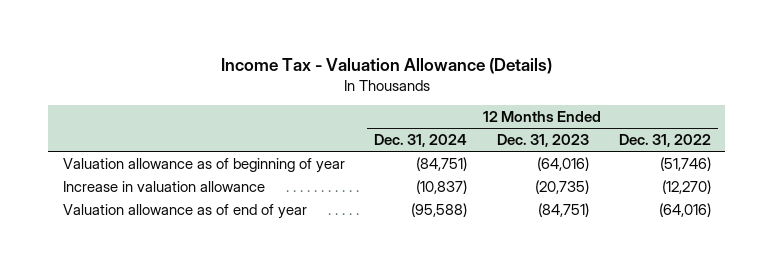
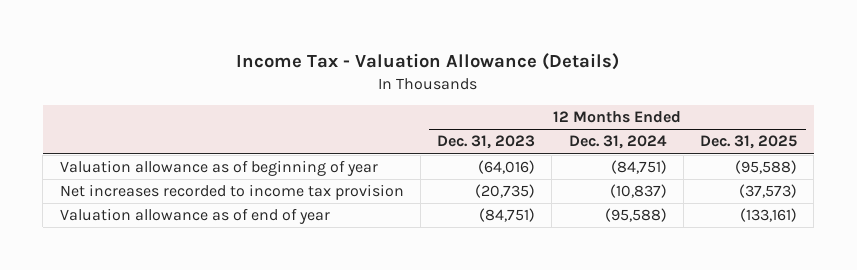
[618,134,711,148] Dec. 31, 2022 -> none
none -> [700,135,798,150] Dec. 31, 2025
[62,180,265,192] Increase in valuation allowance -> [59,184,404,201] Net increases recorded to income tax provision

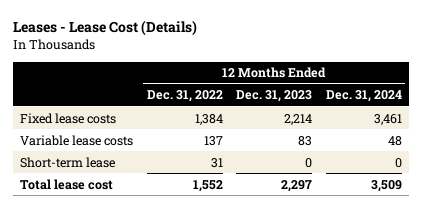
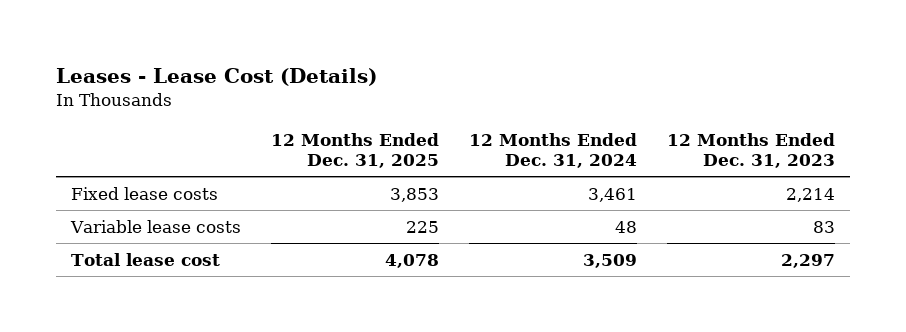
[146,90,223,103] Dec. 31, 2022 -> none
none -> [271,132,440,168] 12 Months Ended Dec. 31, 2025
[20,156,116,168] Short-term lease -> none

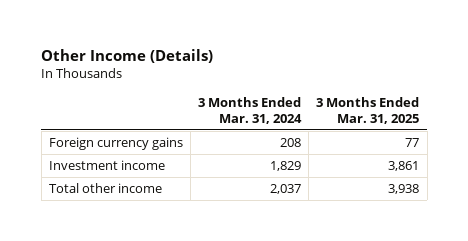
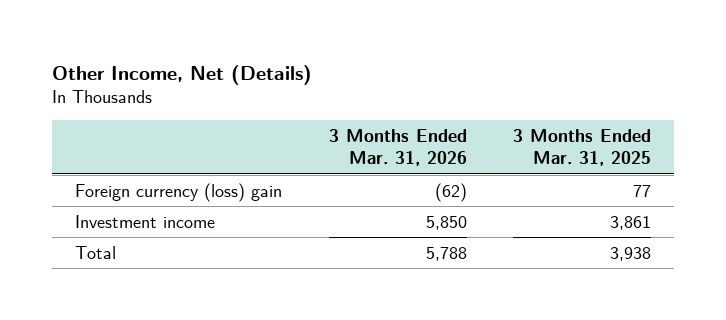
[41,49,214,64] Other Income (Details) -> [52,64,313,85] Other Income, Net (Details)
[198,97,303,124] 3 Months Ended Mar. 31, 2024 -> none
none -> [328,129,467,167] 3 Months Ended Mar. 31, 2026
[48,137,183,151] Foreign currency gains -> [75,182,283,202] Foreign currency (loss) gain
[48,183,162,194] Total other income -> [75,245,117,259] Total

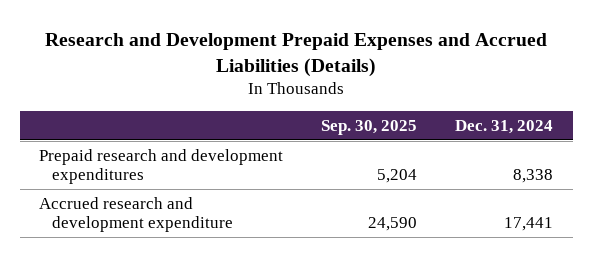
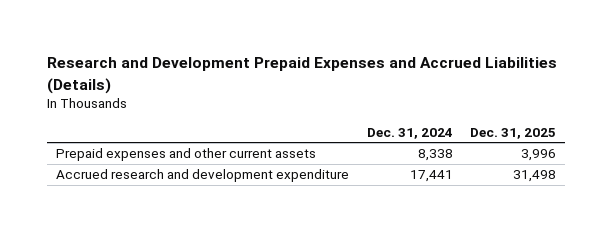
[321,119,418,135] Sep. 30, 2025 -> none
none -> [470,127,557,139] Dec. 31, 2025
[38,148,283,185] Prepaid research and development expenditures -> [56,148,317,162] Prepaid expenses and other current assets

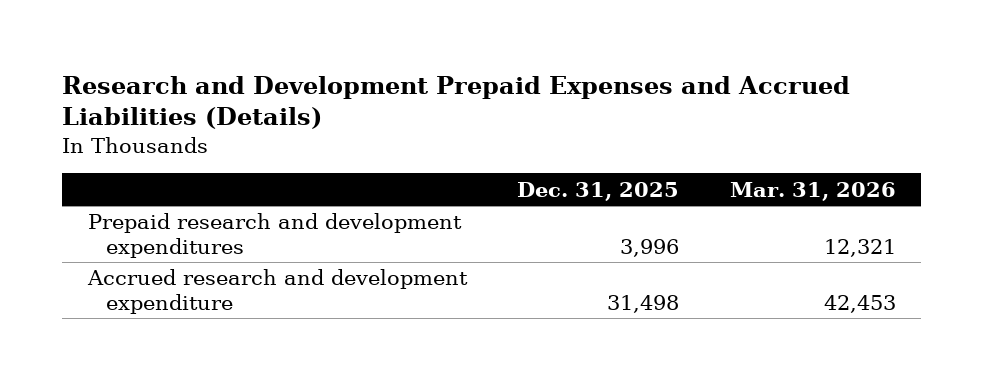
[366,127,453,139] Dec. 31, 2024 -> none
none -> [729,181,896,201] Mar. 31, 2026
[56,148,317,162] Prepaid expenses and other current assets -> [87,213,462,258] Prepaid research and development expenditures

